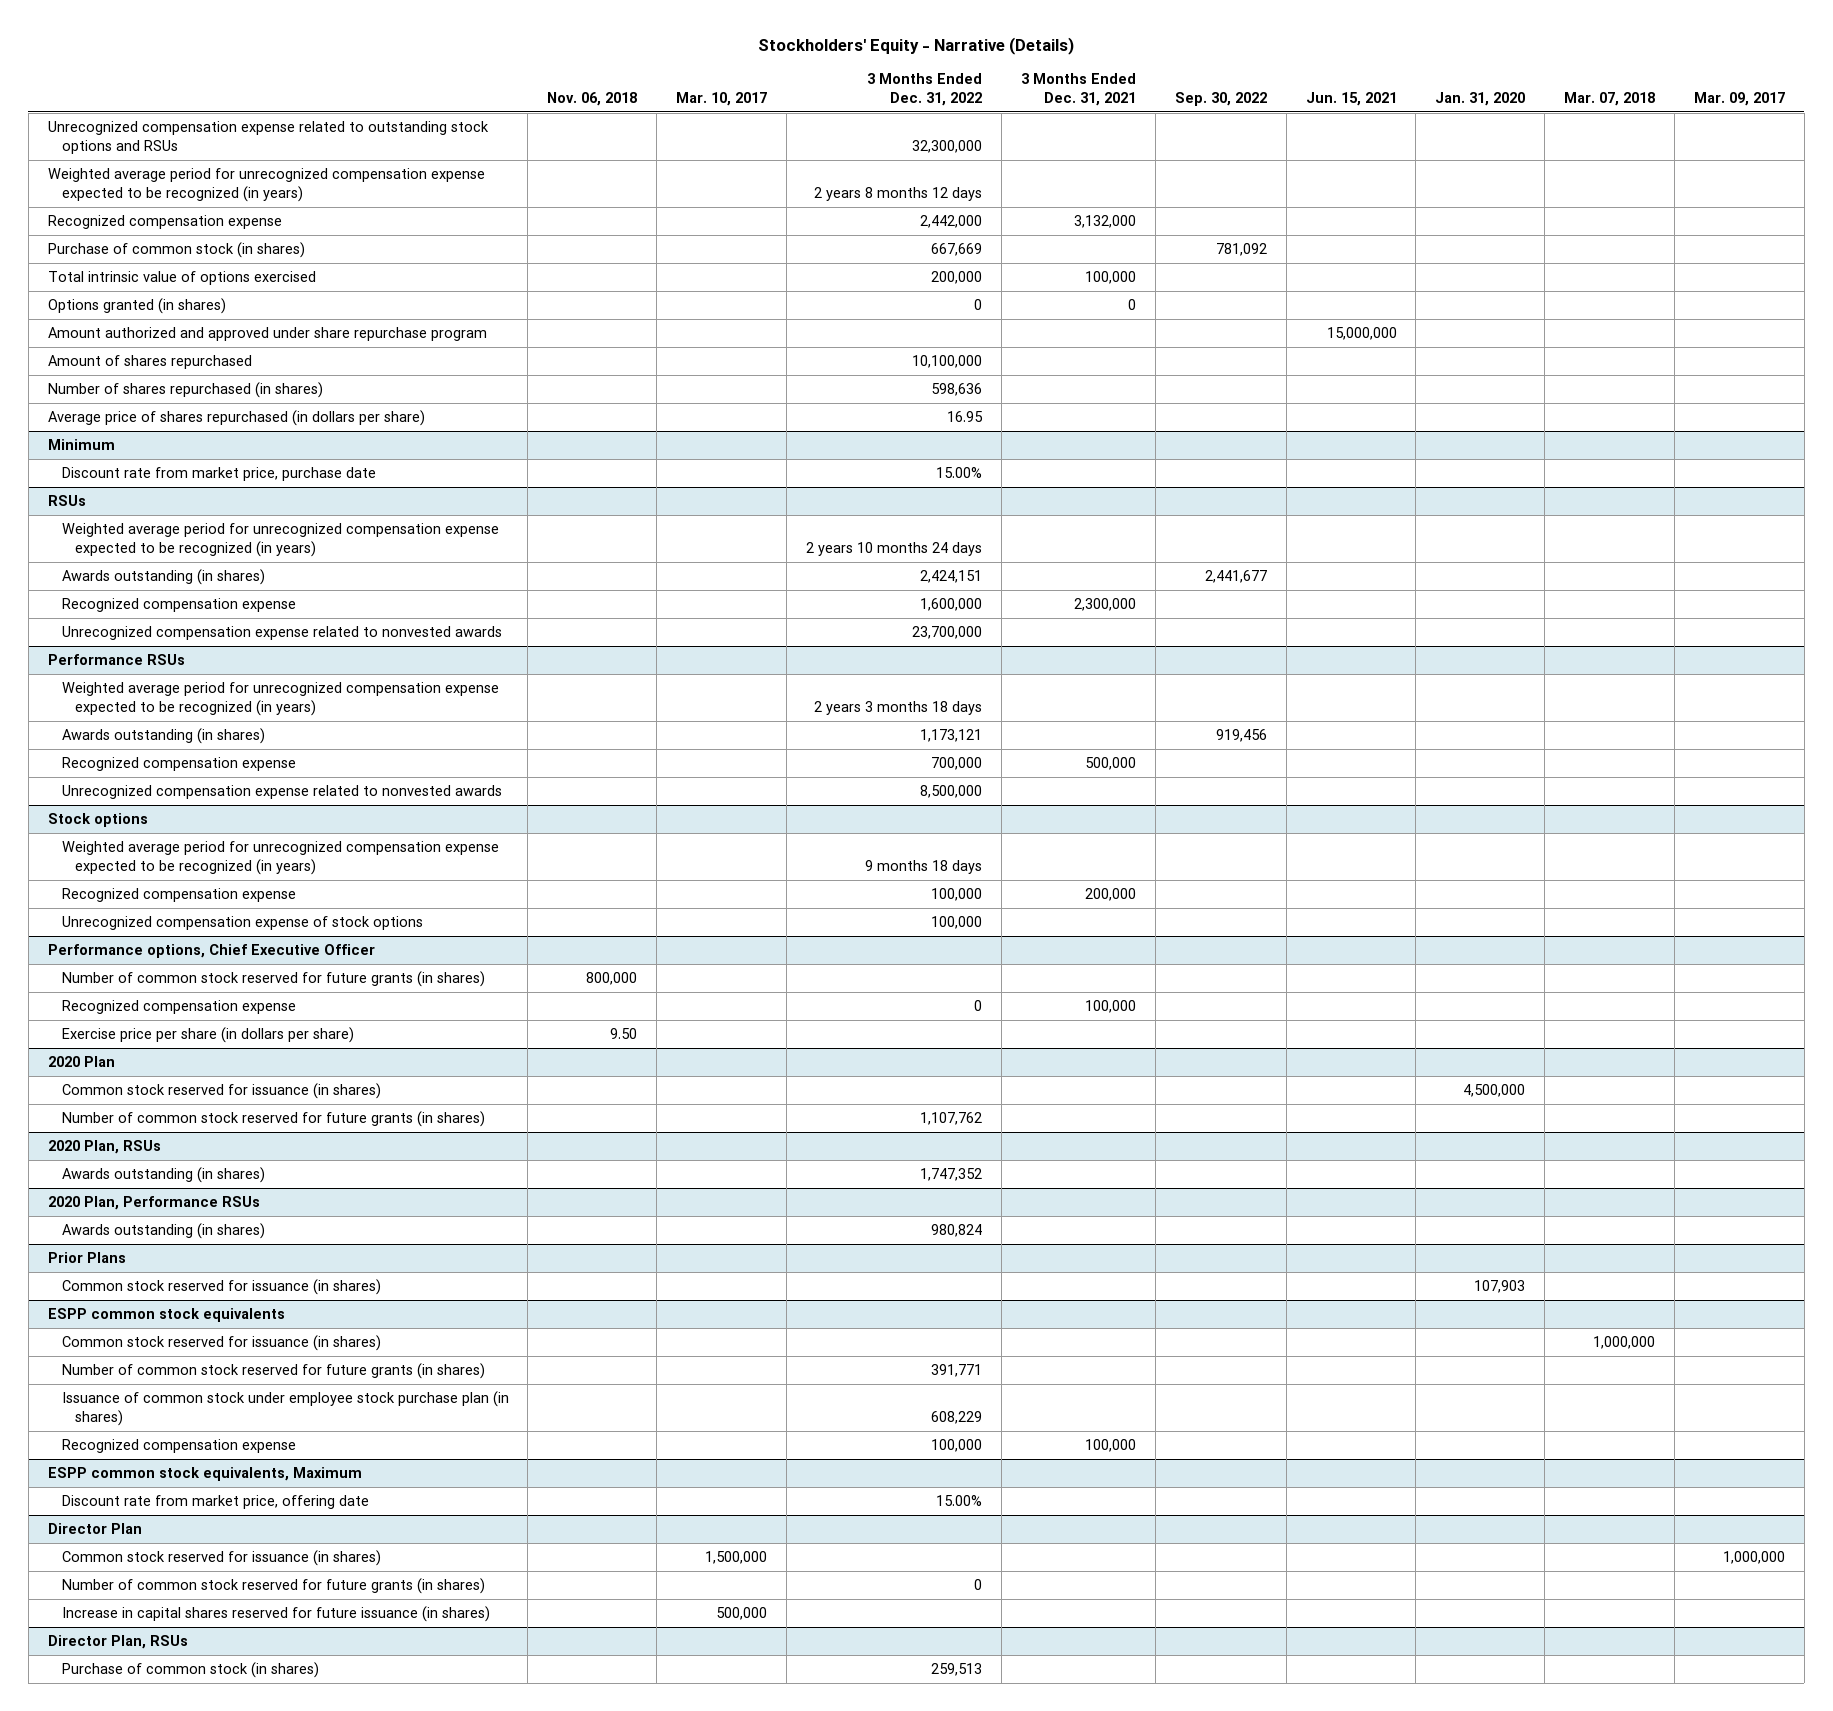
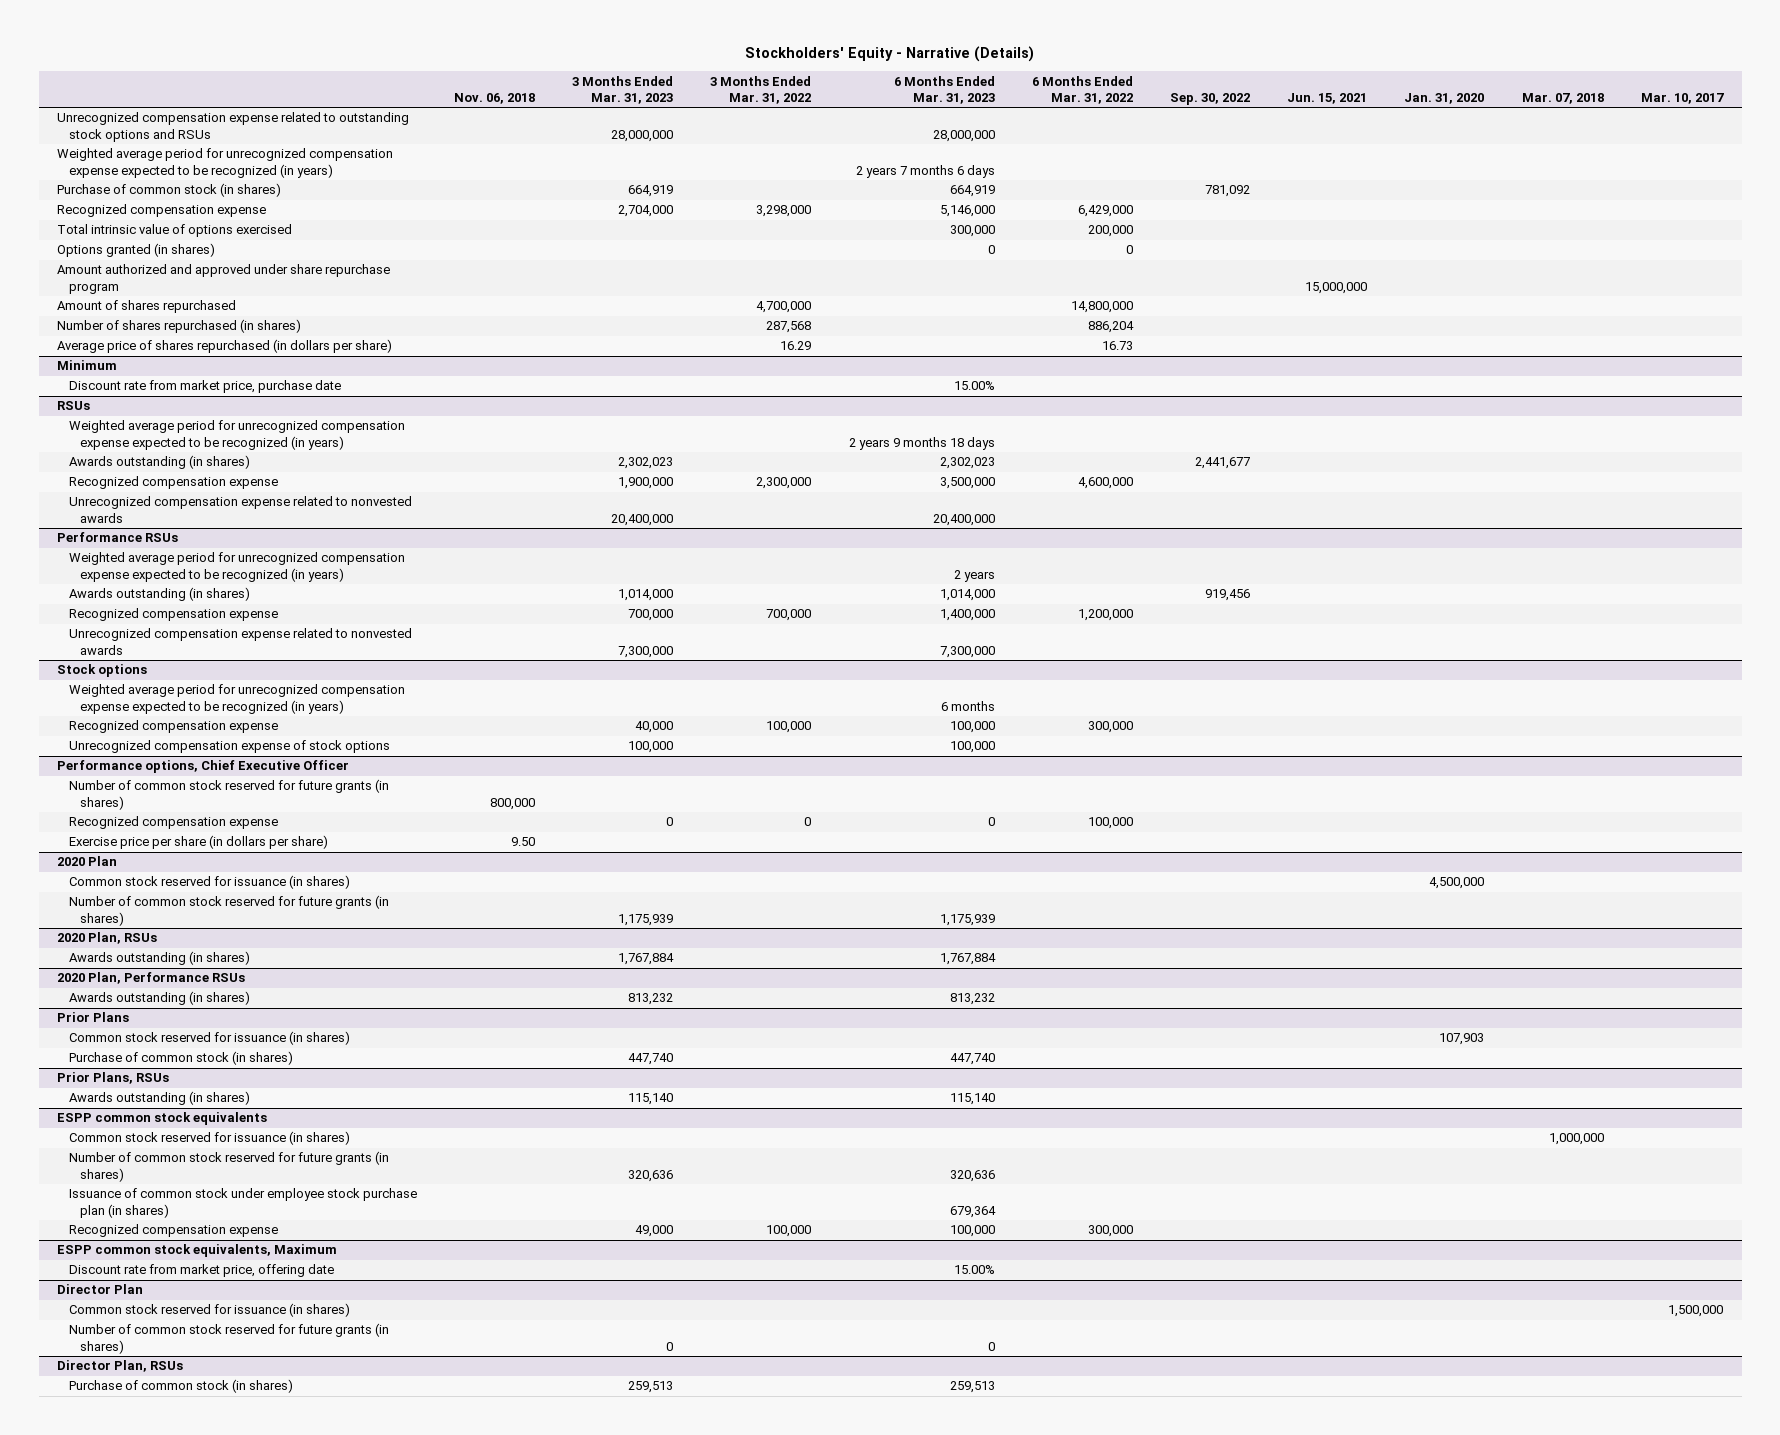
[867,73,983,106] 3 Months Ended Dec. 31, 2022 -> none
[1020,73,1136,106] 3 Months Ended Dec. 31, 2021 -> none
[1694,91,1786,106] Mar. 09, 2017 -> none
none -> [572,75,674,104] 3 Months Ended Mar. 31, 2023
none -> [710,75,812,104] 3 Months Ended Mar. 31, 2022
none -> [893,75,995,104] 6 Months Ended Mar. 31, 2023
none -> [1031,75,1133,104] 6 Months Ended Mar. 31, 2022
[47,215,282,230] Recognized compensation expense -> [57,204,267,218] Recognized compensation expense
none -> [68,1051,293,1066] Purchase of common stock (in shares)
none -> [57,1072,170,1085] Prior Plans, RSUs
none -> [68,1091,250,1106] Awards outstanding (in shares)
[61,1606,490,1623] Increase in capital shares reserved for future issuance (in shares) -> none

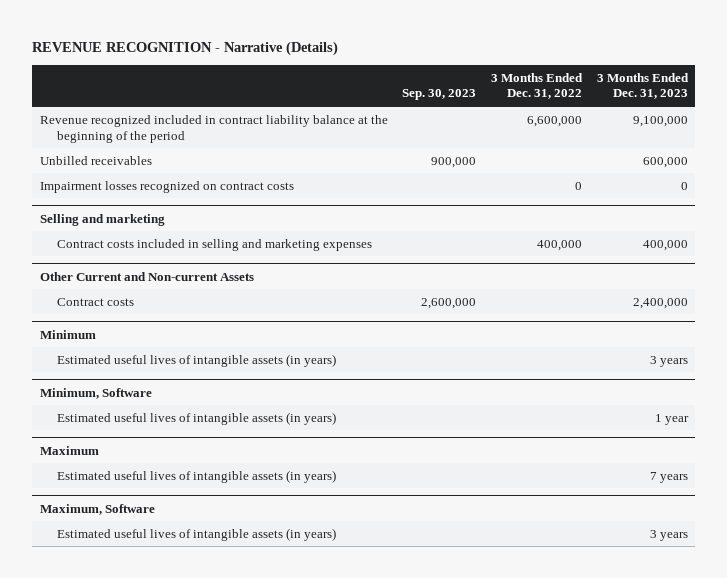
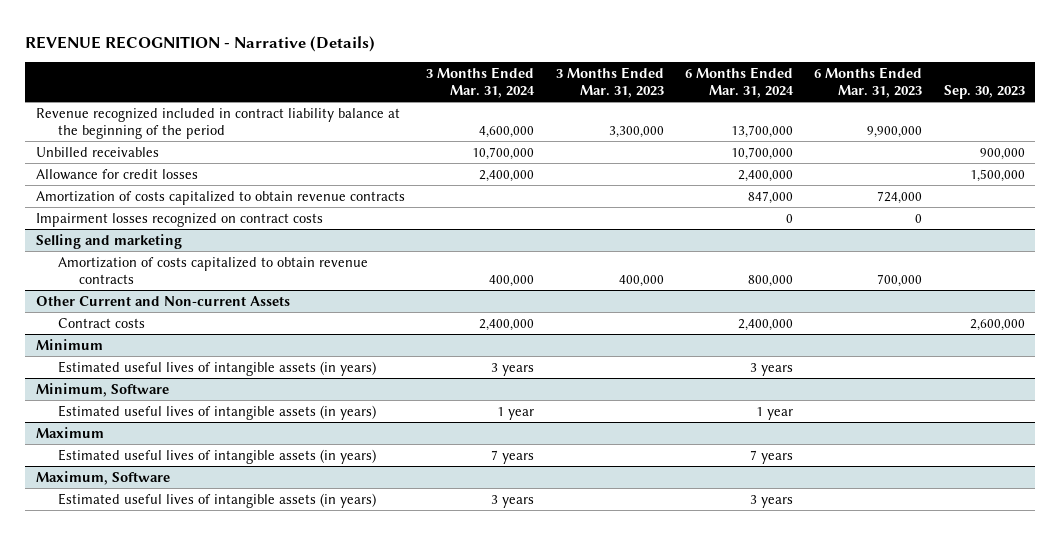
[490,72,583,100] 3 Months Ended Dec. 31, 2022 -> none
[596,72,689,100] 3 Months Ended Dec. 31, 2023 -> none
none -> [426,67,536,99] 3 Months Ended Mar. 31, 2024
none -> [555,67,664,99] 3 Months Ended Mar. 31, 2023
none -> [685,67,795,99] 6 Months Ended Mar. 31, 2024
none -> [814,67,923,99] 6 Months Ended Mar. 31, 2023
none -> [36,168,199,180] Allowance for credit losses
none -> [36,190,406,205] Amortization of costs capitalized to obtain revenue contracts
[57,238,373,251] Contract costs included in selling and marketing expenses -> [57,256,368,284] Amortization of costs capitalized to obtain revenue contracts

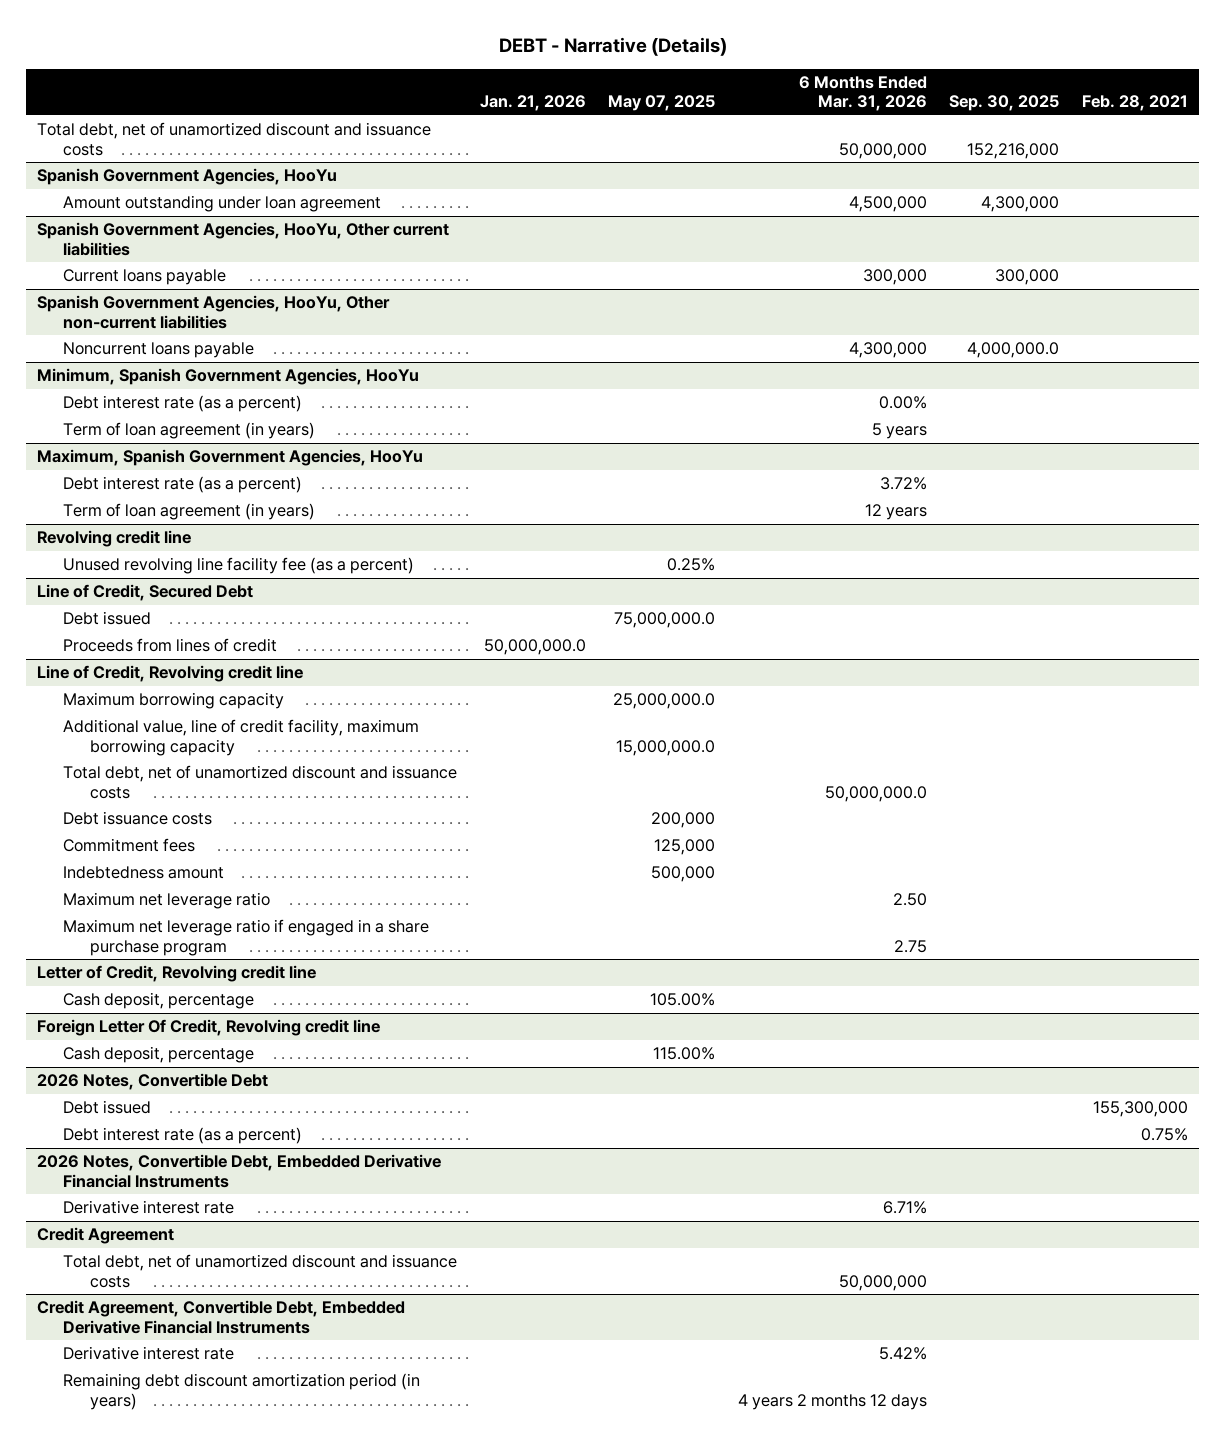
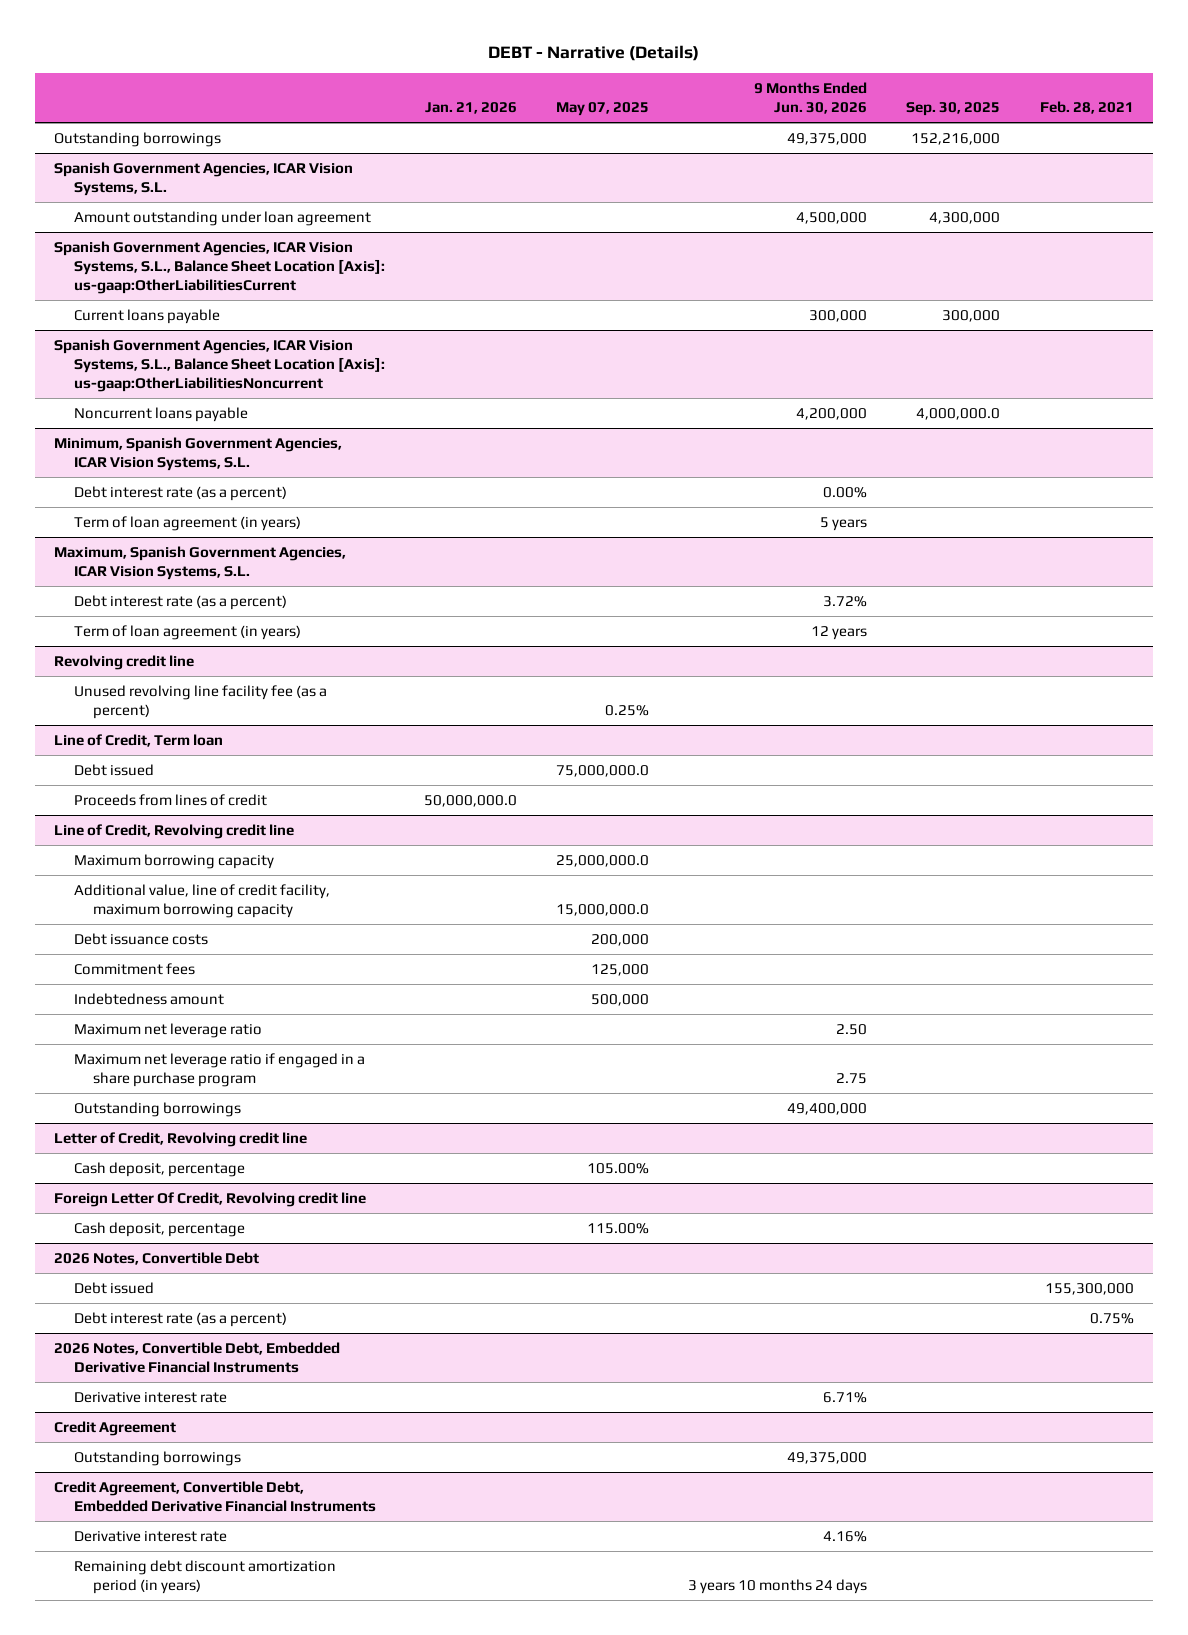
[798,76,927,112] 6 Months Ended Mar. 31, 2026 -> none
none -> [754,81,868,115] 9 Months Ended Jun. 30, 2026
[37,122,432,156] Total debt, net of unamortized discount and issuance costs -> [54,131,222,147] Outstanding borrowings
[37,168,338,186] Spanish Government Agencies, HooYu -> [54,161,354,197] Spanish Government Agencies, ICAR Vision Systems, S.L.
[37,222,450,256] Spanish Government Agencies, HooYu, Other current liabilities -> [54,240,385,295] Spanish Government Agencies, ICAR Vision Systems, S.L., Balance Sheet Location [Axis]: us-gaap:OtherLiabilitiesCurrent
[37,295,391,329] Spanish Government Agencies, HooYu, Other non-current liabilities -> [54,338,385,393] Spanish Government Agencies, ICAR Vision Systems, S.L., Balance Sheet Location [Axis]: us-gaap:OtherLiabilitiesNoncurrent
[37,368,420,386] Minimum, Spanish Government Agencies, HooYu -> none
[63,395,303,413] Debt interest rate (as a percent) -> none
[63,422,316,440] Term of loan agreement (in years) -> none
[37,449,424,467] Maximum, Spanish Government Agencies, HooYu -> none
[63,476,303,494] Debt interest rate (as a percent) -> none
[63,503,316,521] Term of loan agreement (in years) -> none
none -> [54,436,343,472] Minimum, Spanish Government Agencies, ICAR Vision Systems, S.L.
none -> [73,485,287,501] Debt interest rate (as a percent)
none -> [73,515,301,531] Term of loan agreement (in years)
none -> [54,545,347,581] Maximum, Spanish Government Agencies, ICAR Vision Systems, S.L.
none -> [73,594,287,610] Debt interest rate (as a percent)
none -> [73,624,301,640] Term of loan agreement (in years)
[37,584,254,602] Line of Credit, Secured Debt -> [54,733,224,747] Line of Credit, Term loan
[63,765,458,799] Total debt, net of unamortized discount and issuance costs -> none
none -> [73,1101,241,1117] Outstanding borrowings
[63,1254,458,1288] Total debt, net of unamortized discount and issuance costs -> [73,1450,241,1466] Outstanding borrowings

